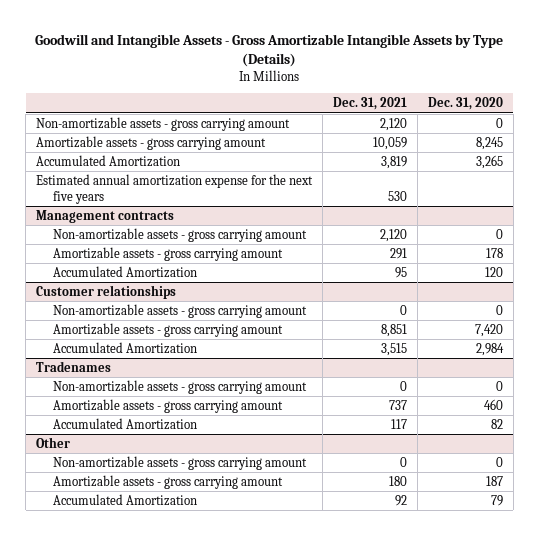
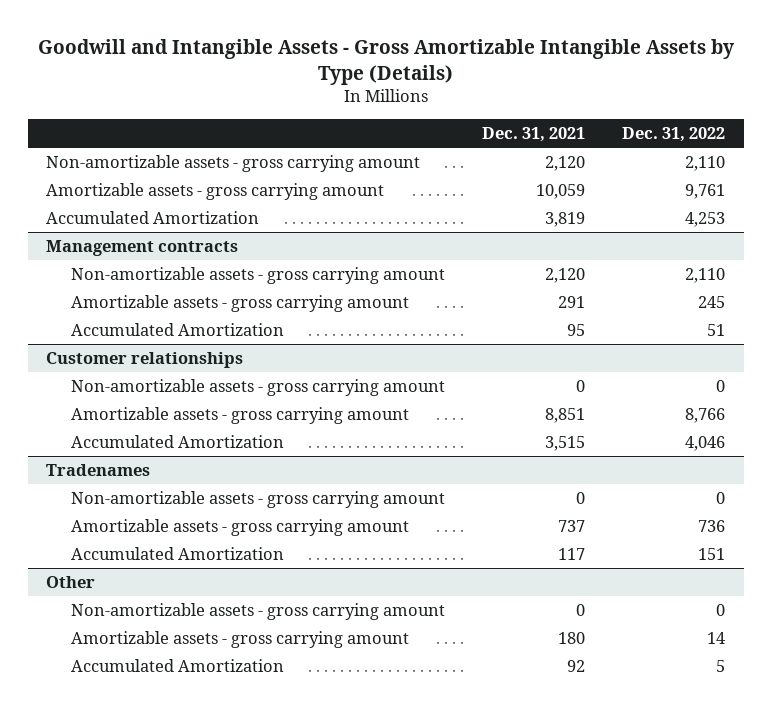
[427,97,503,111] Dec. 31, 2020 -> none
none -> [622,127,726,143] Dec. 31, 2022
[36,173,314,204] Estimated annual amortization expense for the next five years -> none

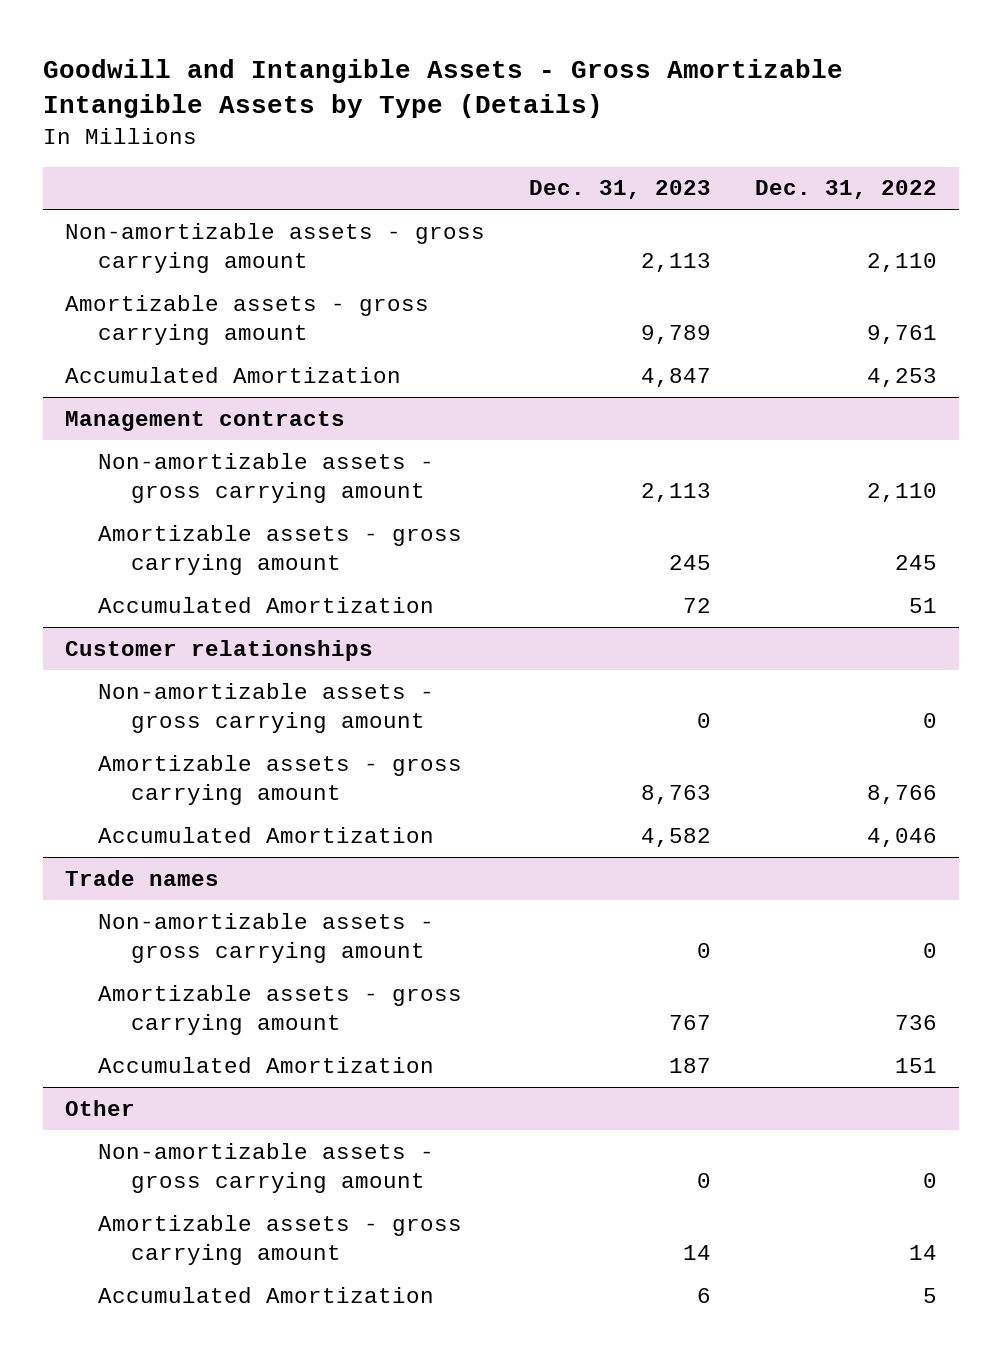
[482,127,586,143] Dec. 31, 2021 -> none
none -> [528,180,711,200] Dec. 31, 2023
[46,464,151,477] Tradenames -> [64,869,219,886] Trade names

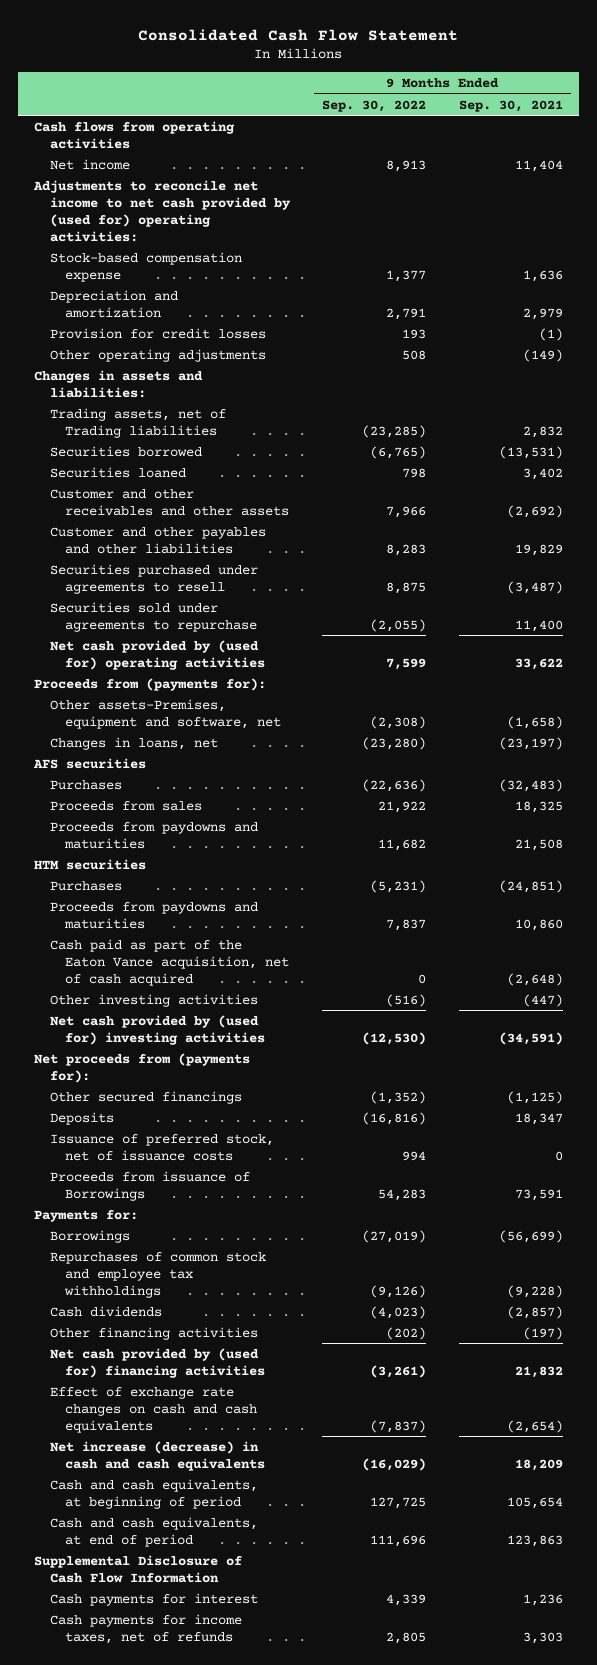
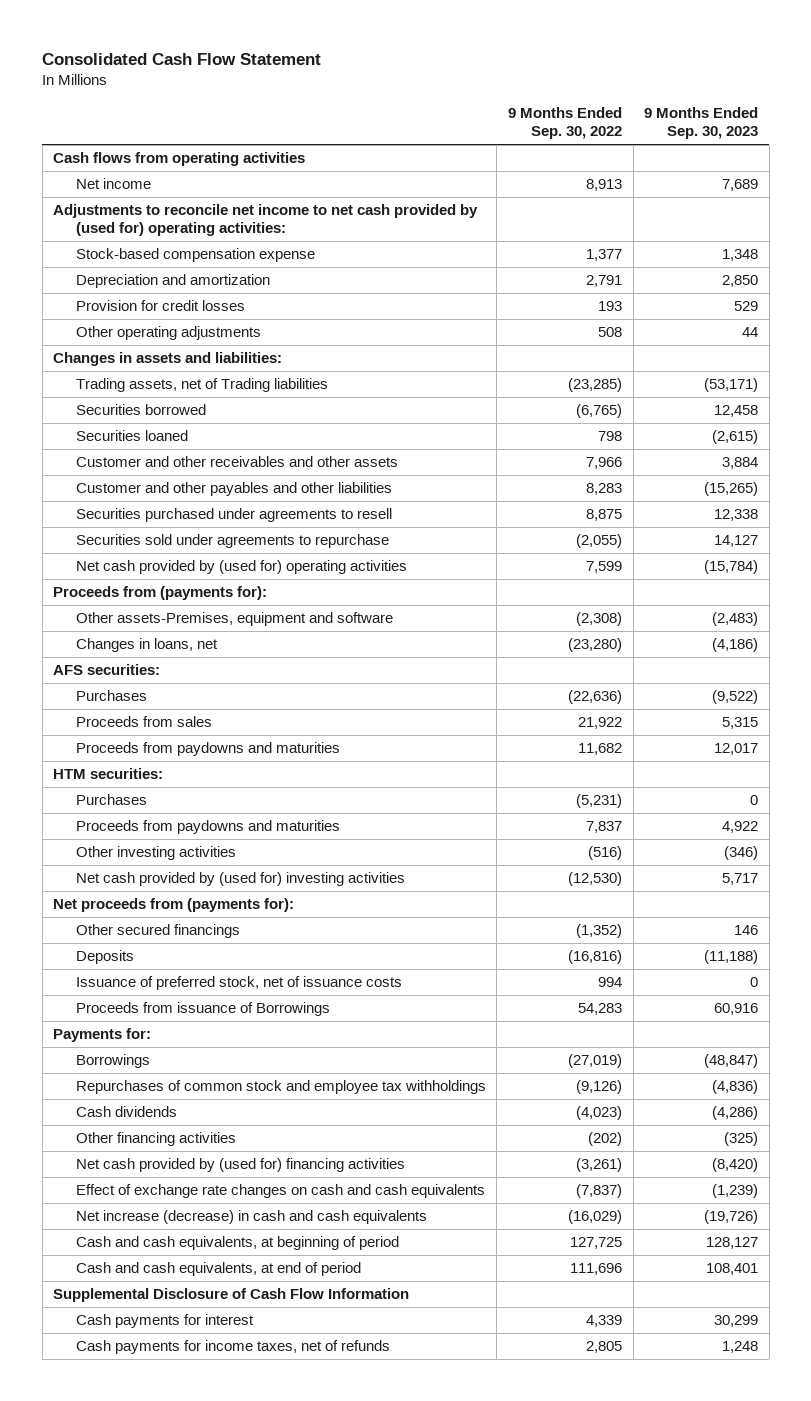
[458,99,563,112] Sep. 30, 2021 -> none
none -> [644,107,759,139] 9 Months Ended Sep. 30, 2023
[49,698,281,729] Other assets-Premises, equipment and software, net -> [75,612,393,627] Other assets-Premises, equipment and software
[33,757,147,769] AFS securities -> [53,664,161,676] AFS securities:
[34,858,147,870] HTM securities -> [53,768,164,780] HTM securities:
[49,938,289,986] Cash paid as part of the Eaton Vance acquisition, net of cash acquired -> none

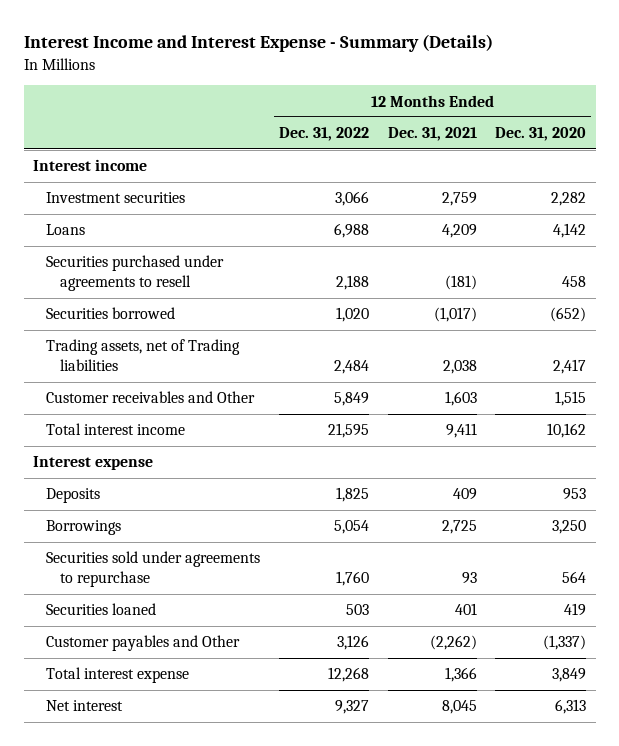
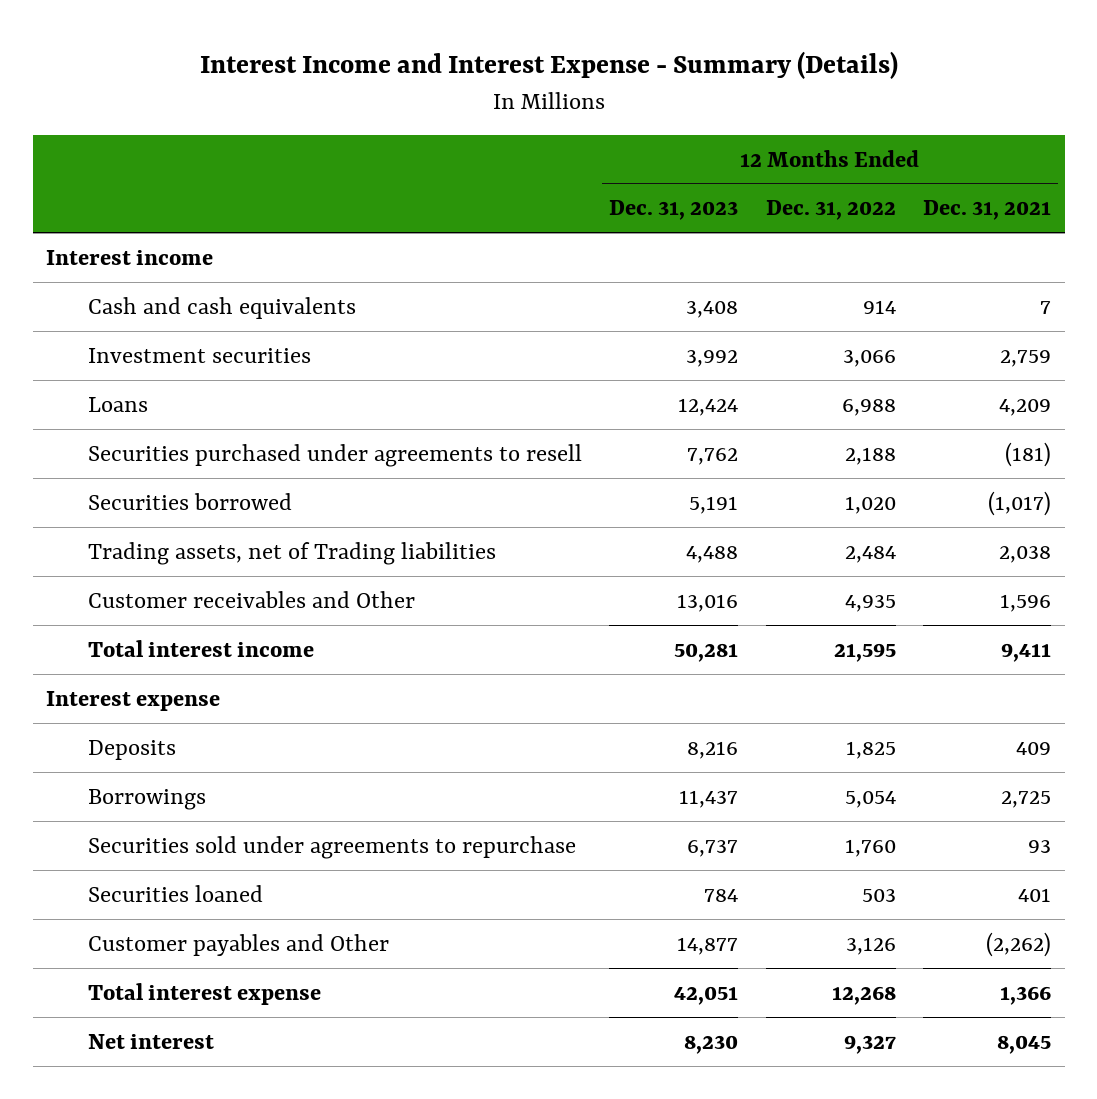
[495,127,587,142] Dec. 31, 2020 -> none
none -> [609,200,739,221] Dec. 31, 2023
none -> [87,296,356,319] Cash and cash equivalents
[334,392,370,407] 5,849 -> [844,594,896,612] 4,935
[444,391,477,407] 1,603 -> [999,593,1051,612] 1,596

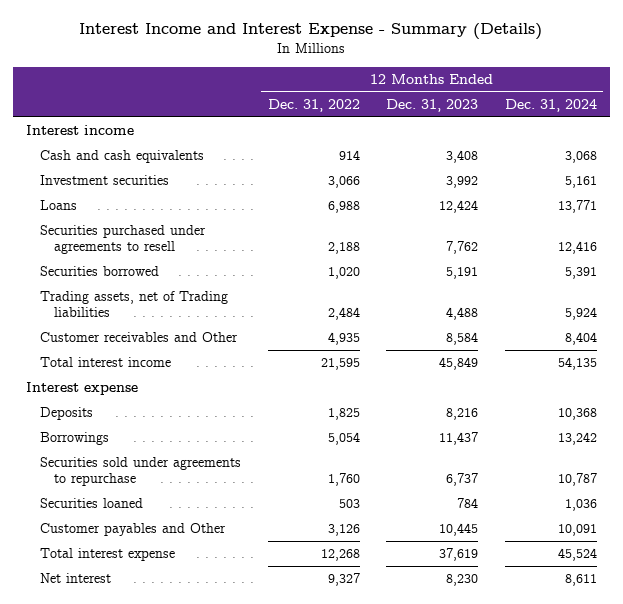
[922,200,1051,221] Dec. 31, 2021 -> none
none -> [504,99,597,113] Dec. 31, 2024
[677,593,739,612] 13,016 -> [446,332,479,346] 8,584
[674,642,739,662] 50,281 -> [439,357,479,371] 45,849
[677,936,739,955] 14,877 -> [439,523,479,537] 10,445
[674,985,739,1005] 42,051 -> [439,548,479,562] 37,619

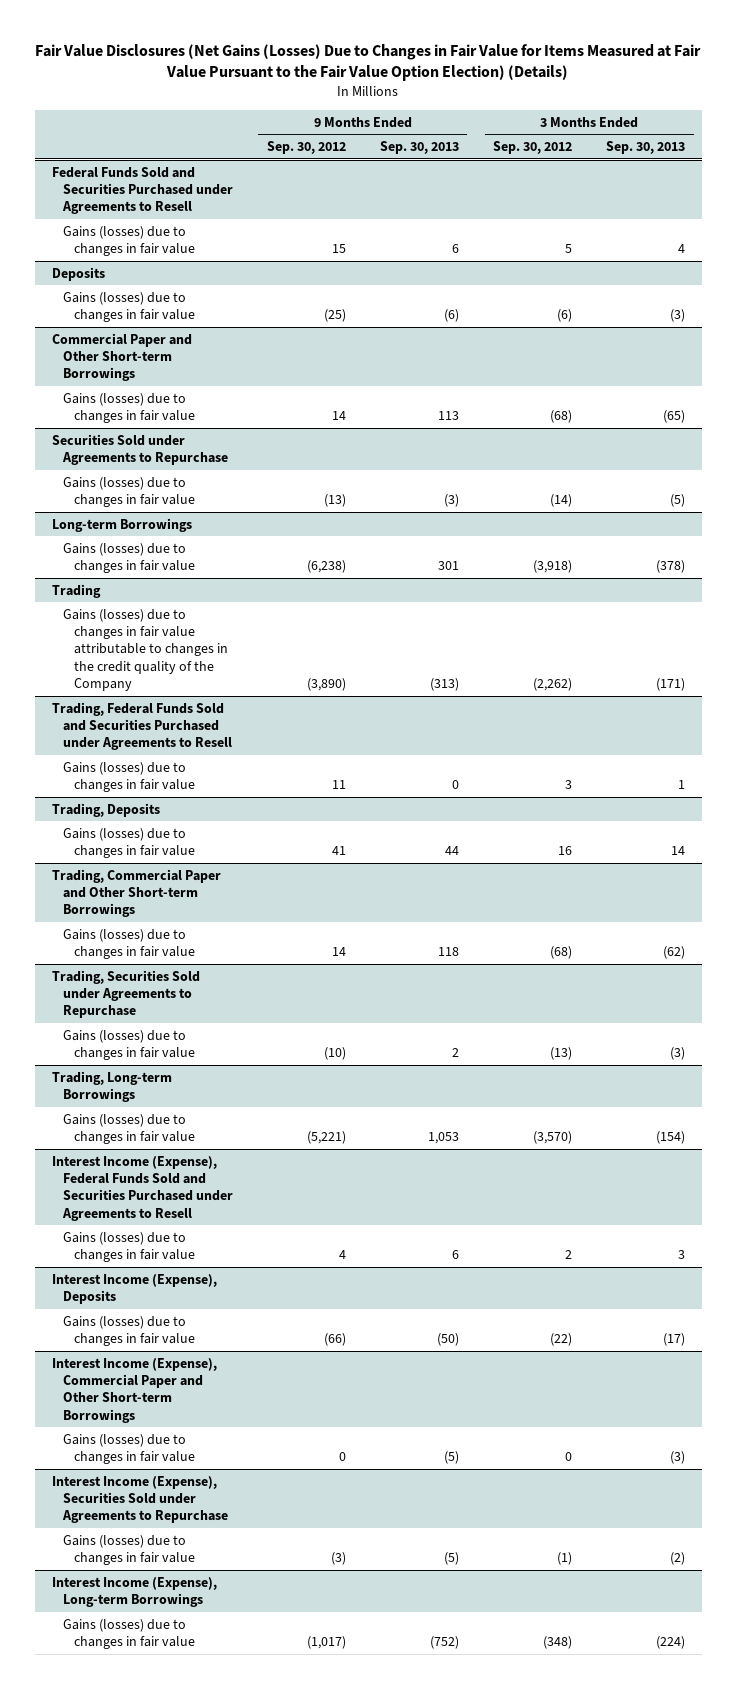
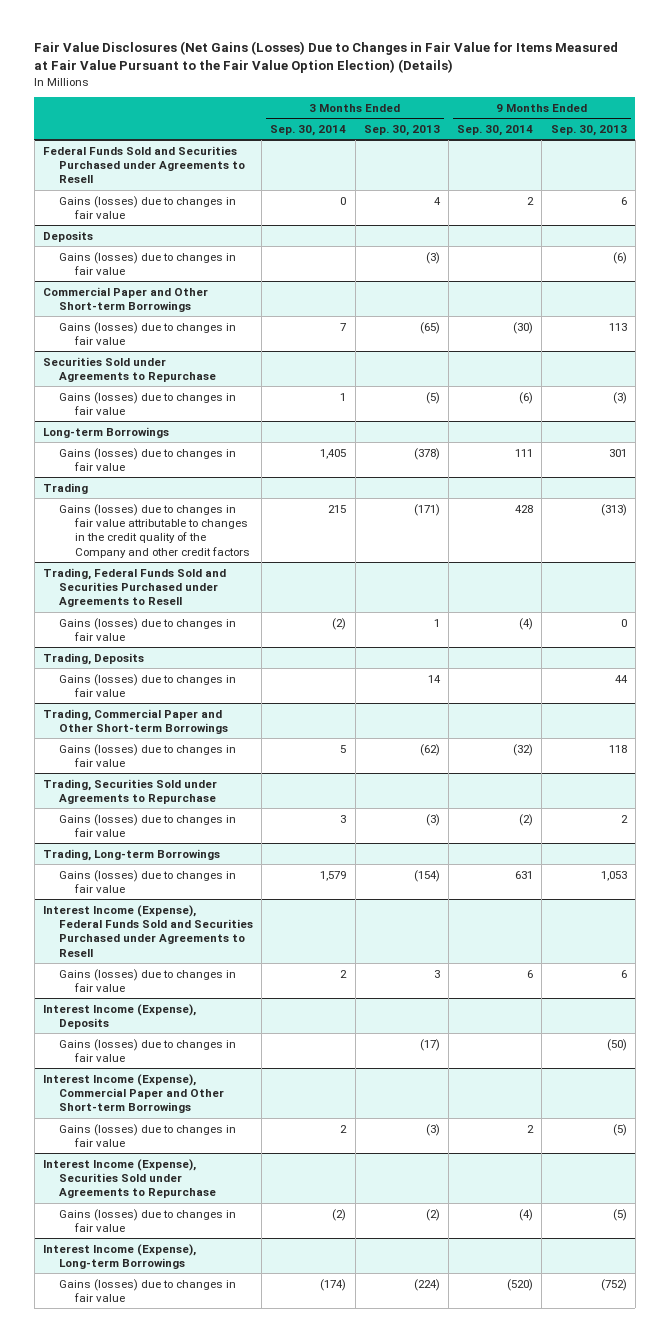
[266,141,346,155] Sep. 30, 2012 -> none
[493,141,573,155] Sep. 30, 2012 -> none
none -> [270,124,347,136] Sep. 30, 2014
none -> [457,124,534,136] Sep. 30, 2014
[62,608,228,691] Gains (losses) due to changes in fair value attributable to changes in the credit quality of the Company -> [58,503,250,558] Gains (losses) due to changes in fair value attributable to changes in the credit quality of the Company and other credit factors

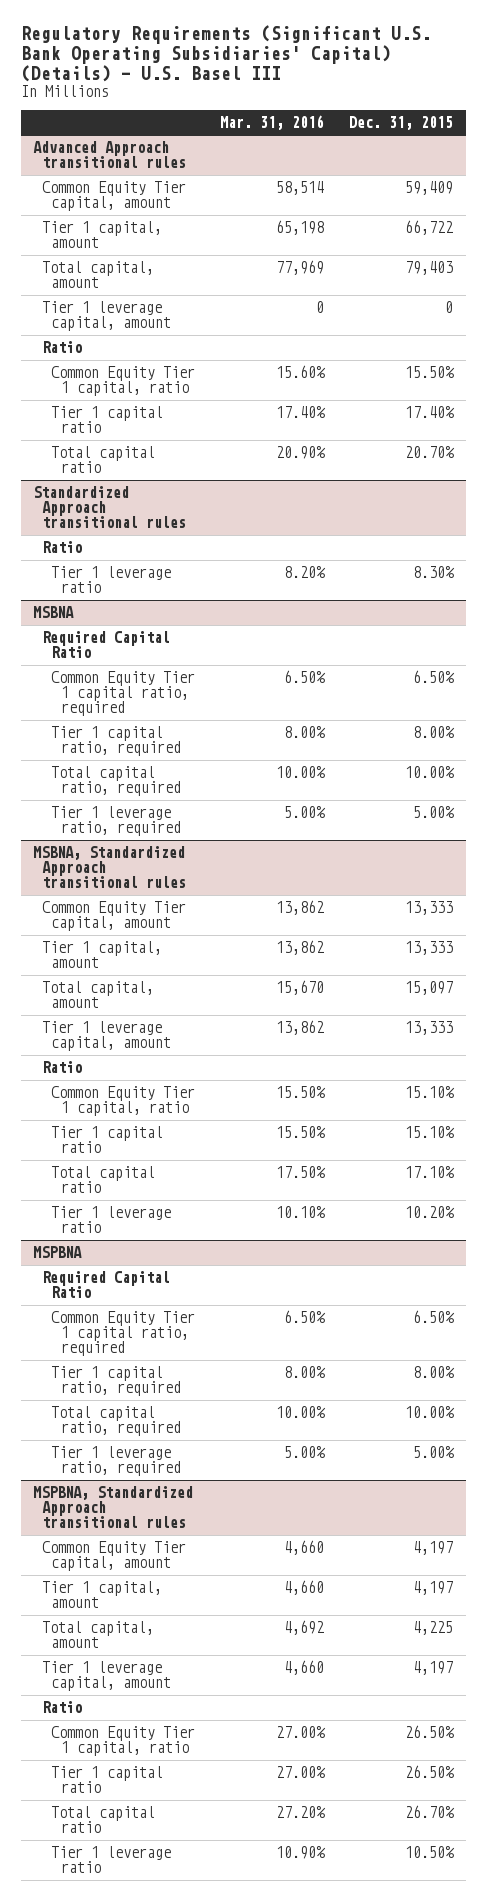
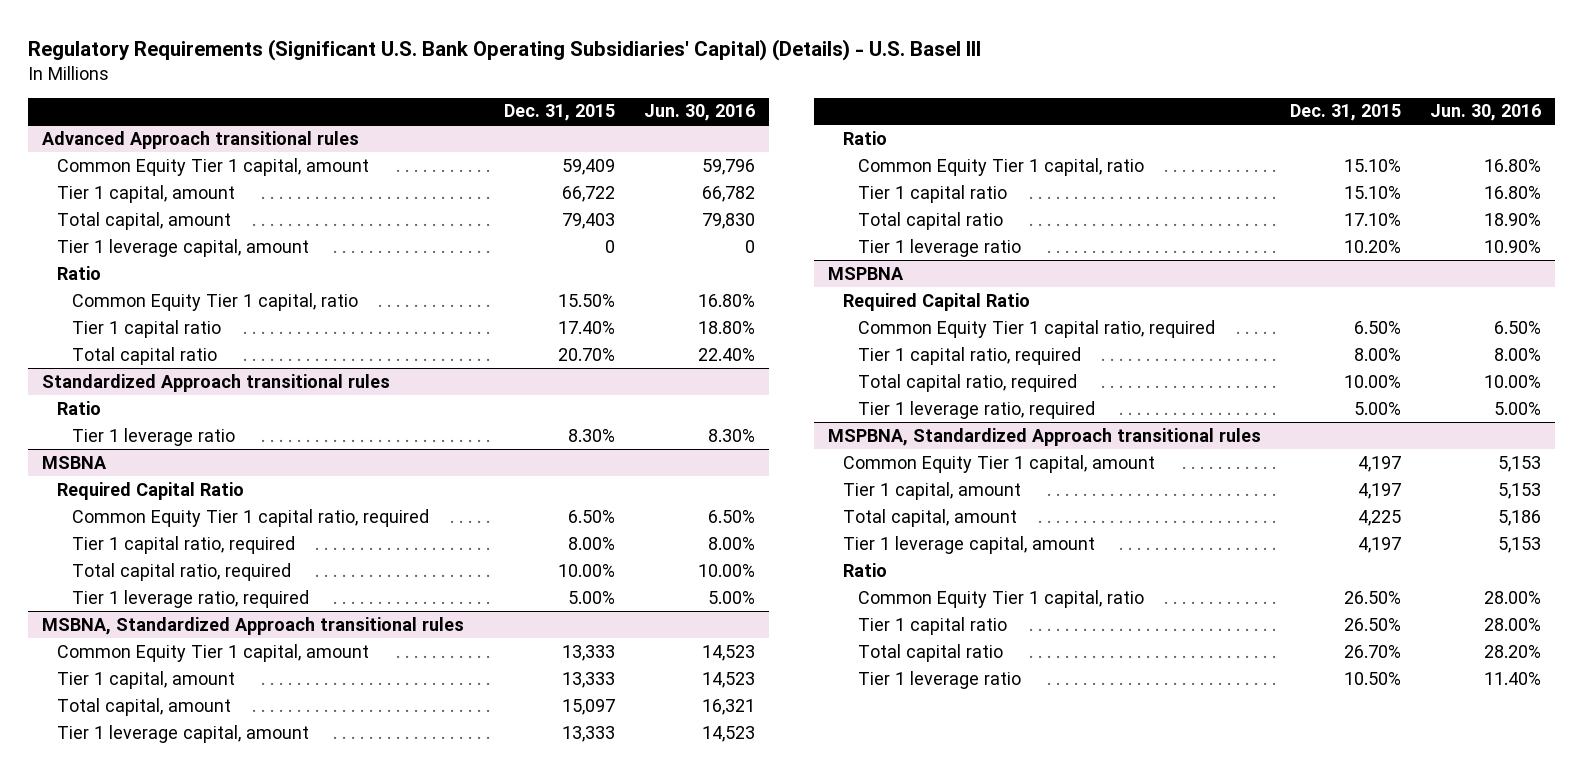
[220,114,325,130] Mar. 31, 2016 -> none
none -> [643,104,755,122] Jun. 30, 2016
[42,181,187,212] Common Equity Tier capital, amount -> [57,157,370,176] Common Equity Tier 1 capital, amount
[42,901,187,932] Common Equity Tier capital, amount -> [57,643,370,662] Common Equity Tier 1 capital, amount
[42,1541,187,1572] Common Equity Tier capital, amount -> [843,454,1156,473] Common Equity Tier 1 capital, amount

